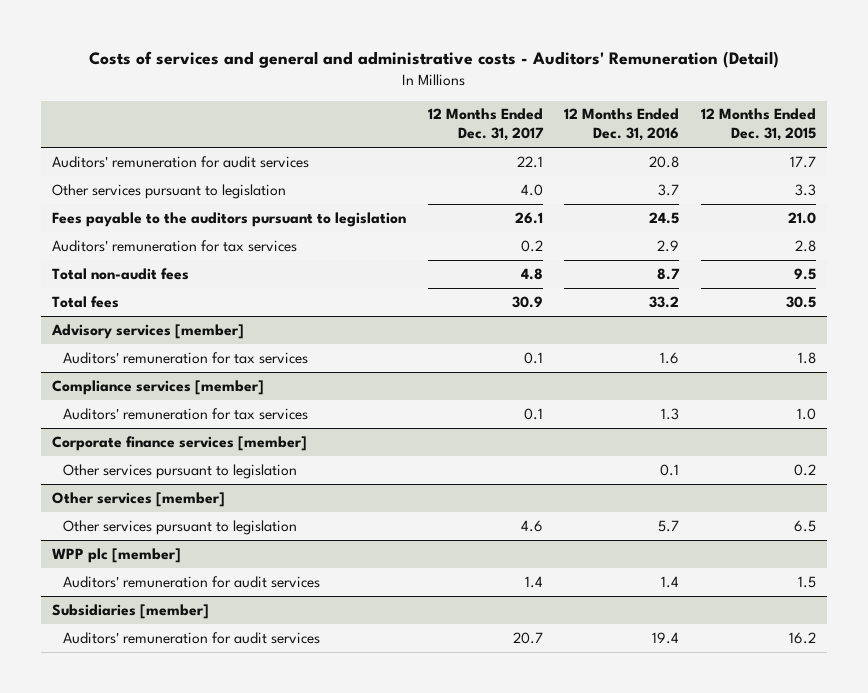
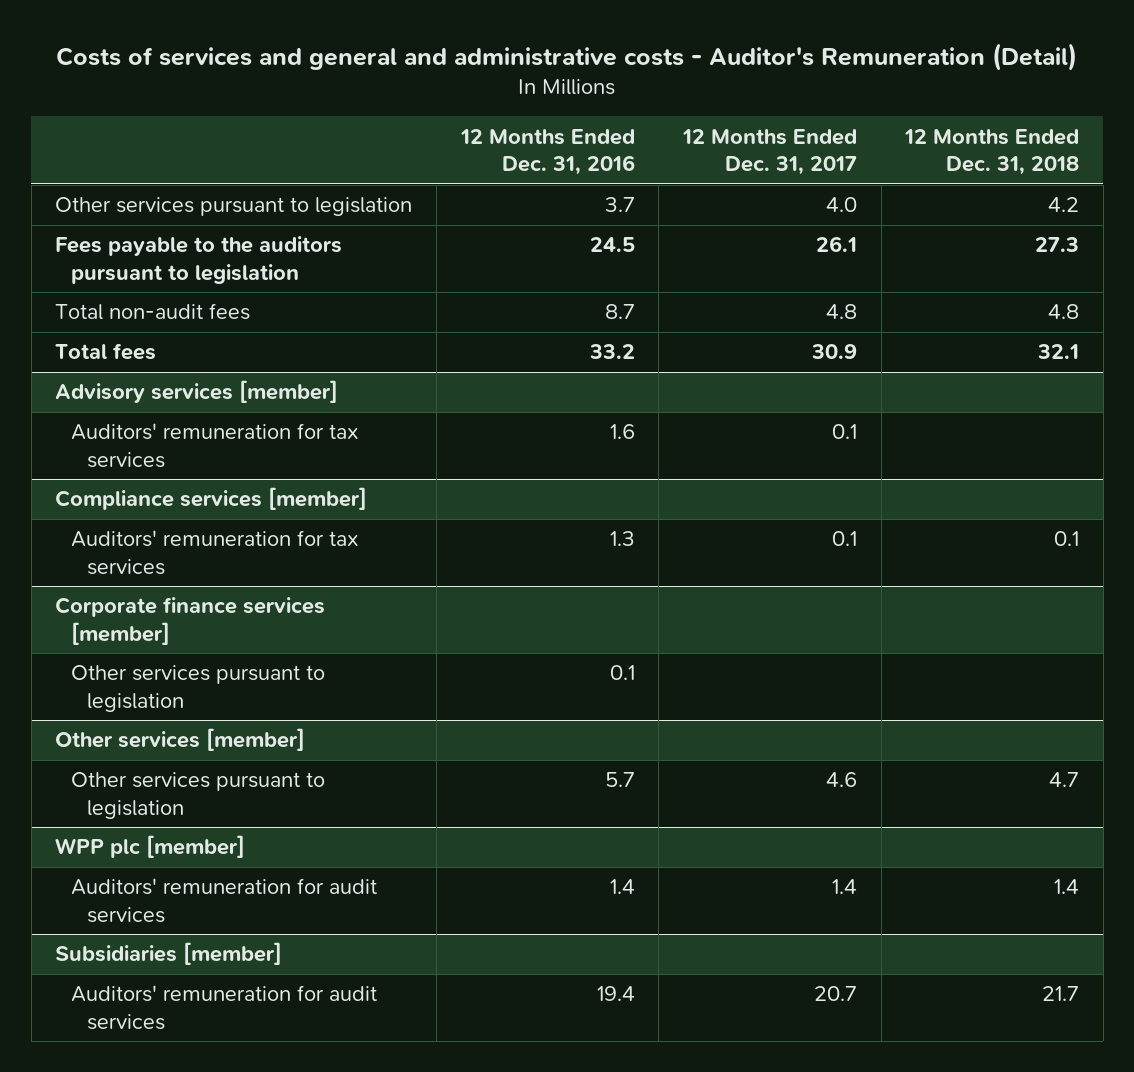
[88,51,779,69] Costs of services and general and administrative costs - Auditors' Remuneration (Detail) -> [56,42,1078,71] Costs of services and general and administrative costs - Auditor's Remuneration (Detail)
[701,108,817,142] 12 Months Ended Dec. 31, 2015 -> none
none -> [904,128,1080,175] 12 Months Ended Dec. 31, 2018
[51,155,309,168] Auditors' remuneration for audit services -> none
[51,239,297,252] Auditors' remuneration for tax services -> none

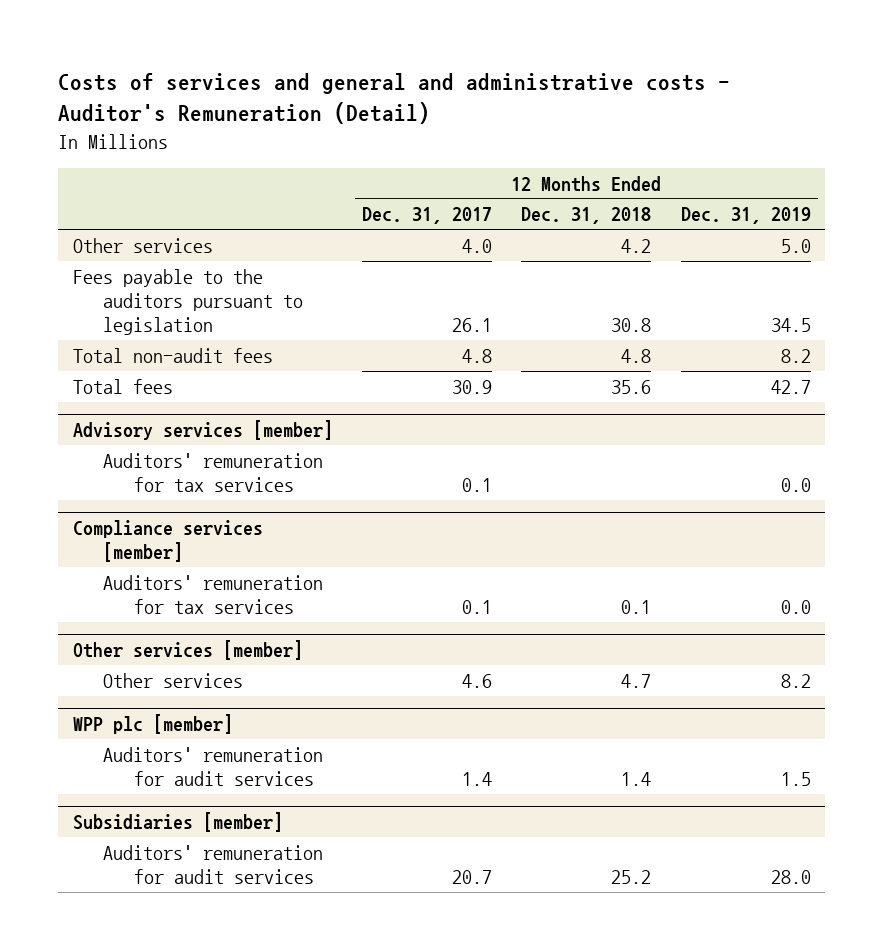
[459,128,635,175] 12 Months Ended Dec. 31, 2016 -> none
none -> [680,207,811,225] Dec. 31, 2019
[55,197,413,217] Other services pursuant to legislation -> [72,237,213,253] Other services
[1035,237,1080,253] 27.3 -> [611,317,652,332] 30.8
[1037,344,1080,360] 32.1 -> [611,379,652,394] 35.6
[55,597,326,645] Corporate finance services [member] -> none
[71,665,326,712] Other services pursuant to legislation -> none
[71,772,326,819] Other services pursuant to legislation -> [103,672,244,688] Other services
[1042,986,1080,1002] 21.7 -> [611,869,652,884] 25.2

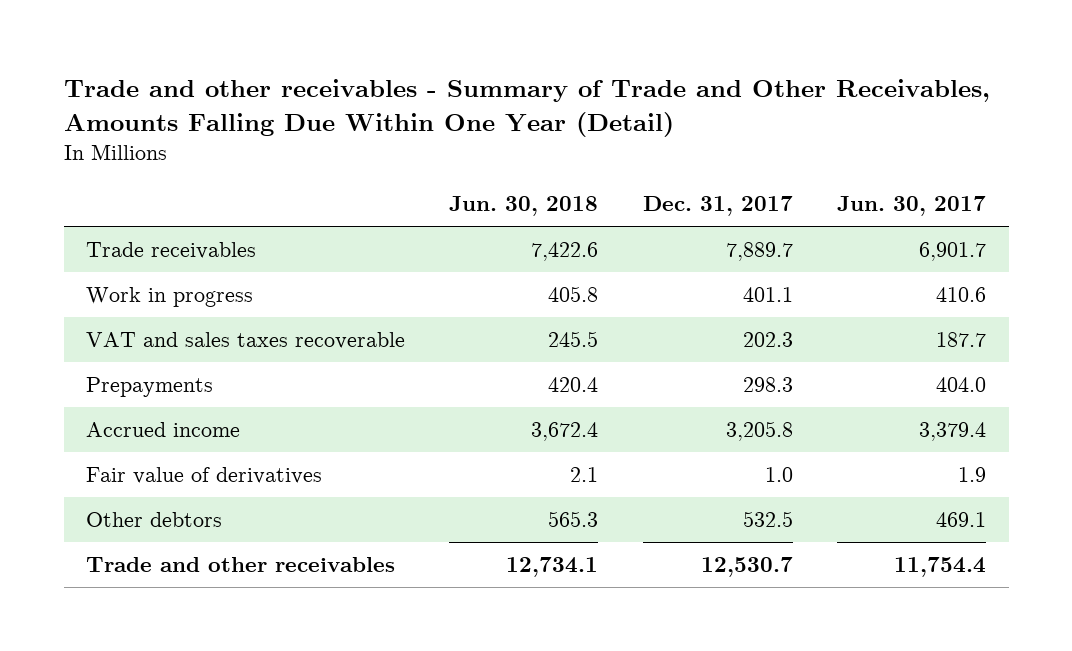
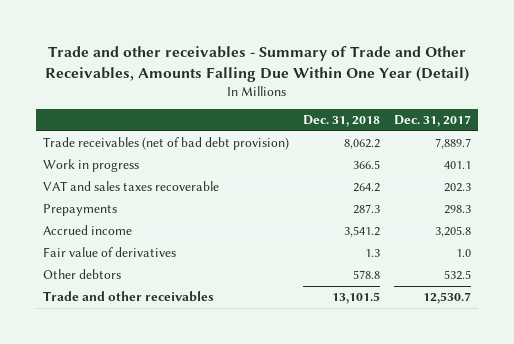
[449,196,599,217] Jun. 30, 2018 -> none
[837,196,987,217] Jun. 30, 2017 -> none
none -> [303,115,381,128] Dec. 31, 2018
[85,241,256,259] Trade receivables -> [43,137,290,151] Trade receivables (net of bad debt provision)

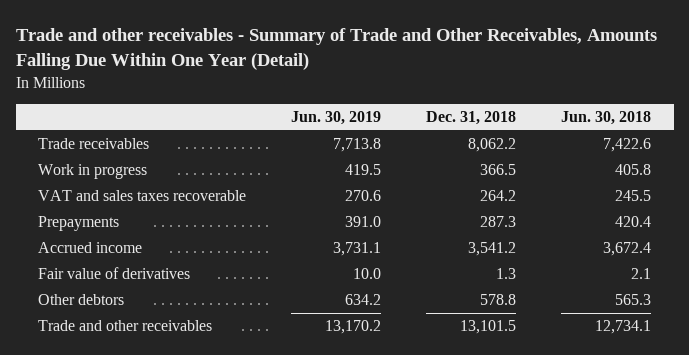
[393,115,471,128] Dec. 31, 2017 -> none
none -> [291,111,382,126] Jun. 30, 2019
none -> [561,111,652,126] Jun. 30, 2018
[43,137,290,151] Trade receivables (net of bad debt provision) -> [38,138,150,150] Trade receivables

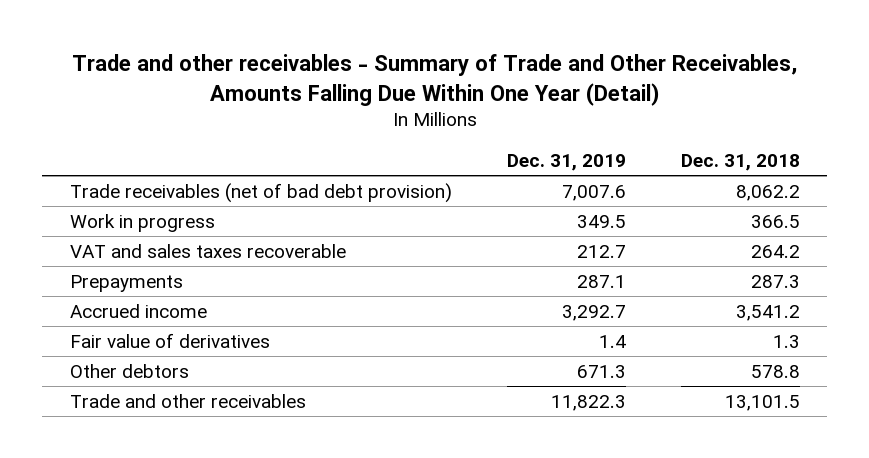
[291,111,382,126] Jun. 30, 2019 -> none
[561,111,652,126] Jun. 30, 2018 -> none
none -> [506,153,626,171] Dec. 31, 2019
[38,138,150,150] Trade receivables -> [69,182,452,203] Trade receivables (net of bad debt provision)

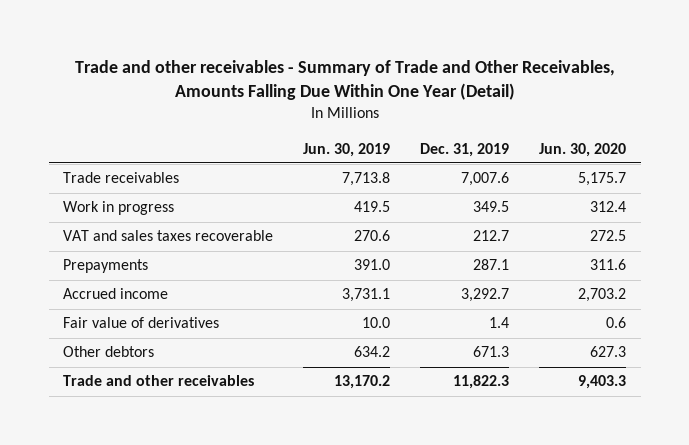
[680,153,800,171] Dec. 31, 2018 -> none
none -> [303,142,391,157] Jun. 30, 2019
none -> [538,142,626,157] Jun. 30, 2020
[69,182,452,203] Trade receivables (net of bad debt provision) -> [63,172,180,184] Trade receivables

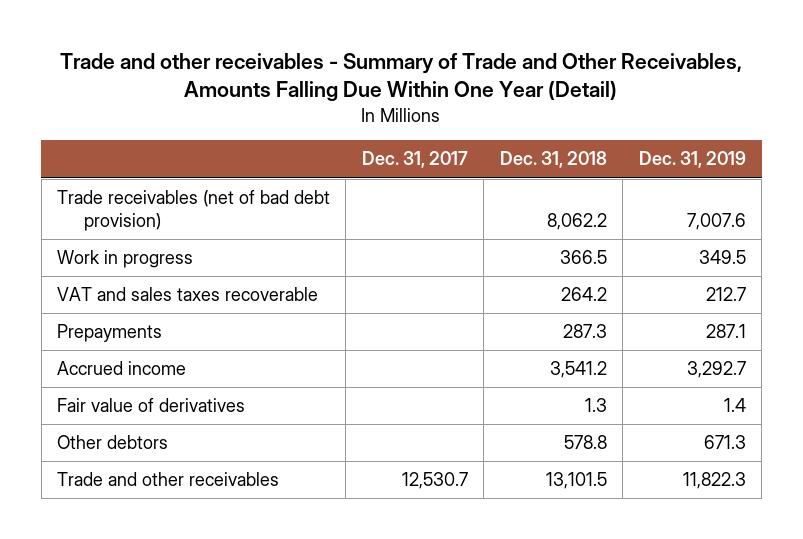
[303,142,391,157] Jun. 30, 2019 -> none
[538,142,626,157] Jun. 30, 2020 -> none
none -> [361,151,468,169] Dec. 31, 2017
none -> [499,151,607,169] Dec. 31, 2018
[63,172,180,184] Trade receivables -> [56,190,330,232] Trade receivables (net of bad debt provision)

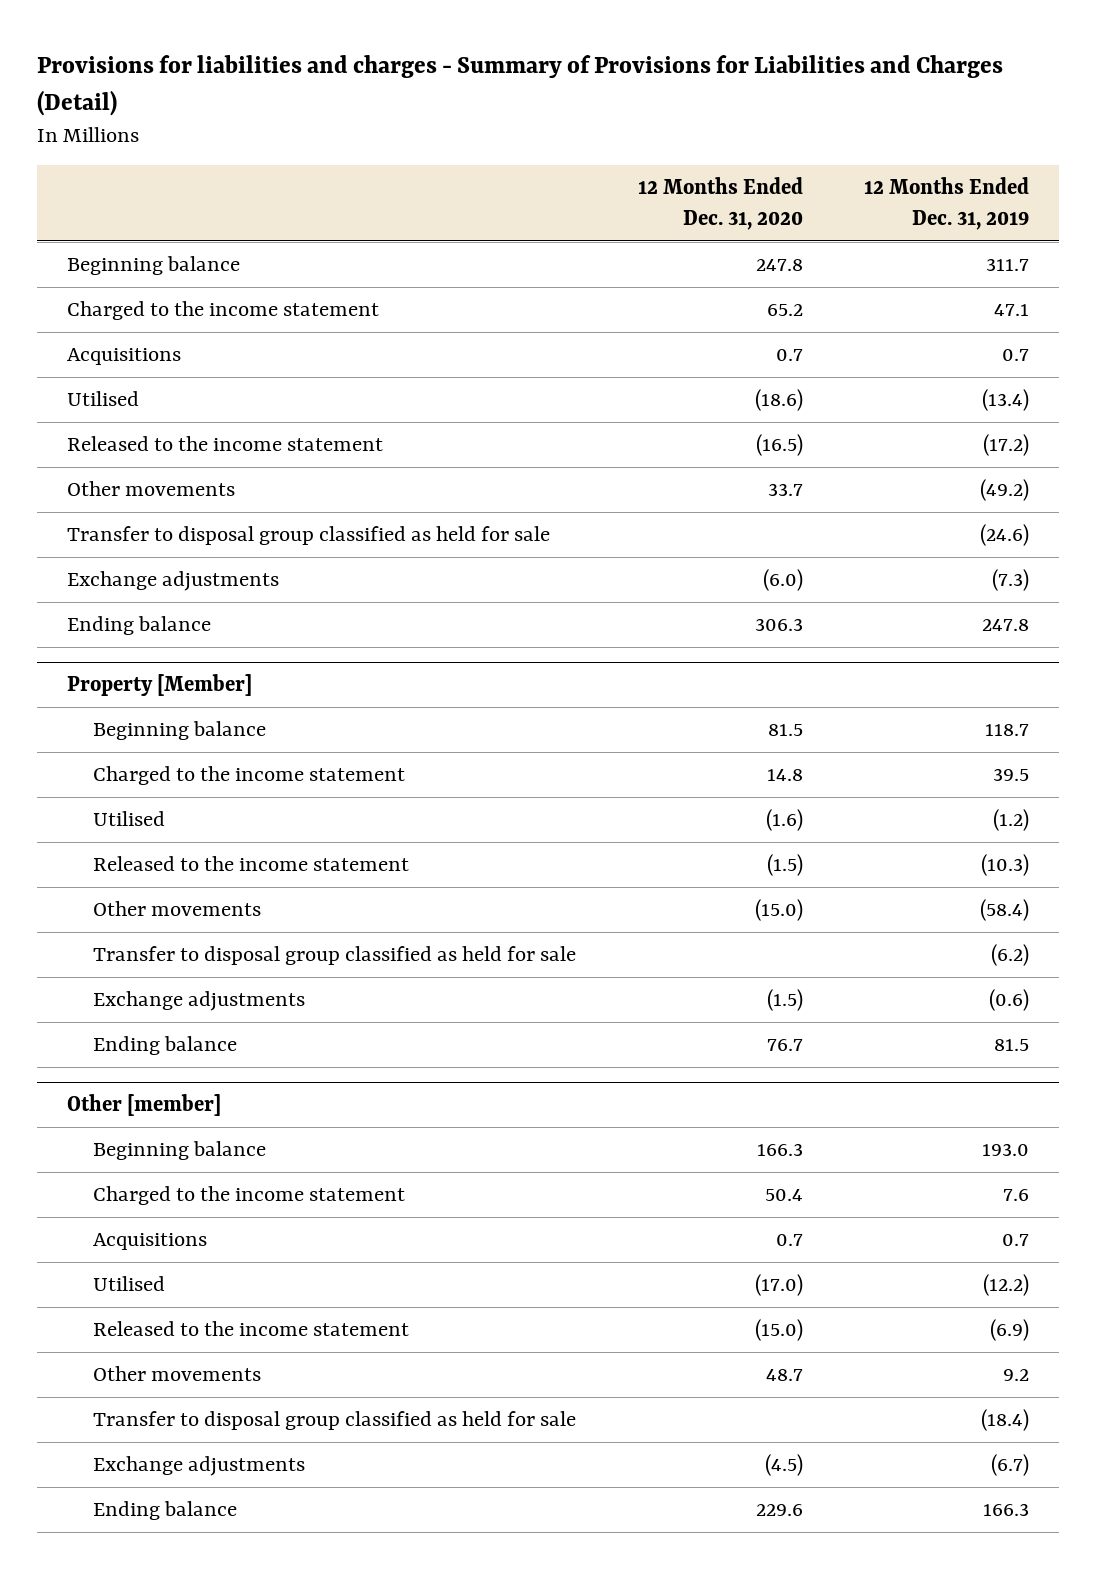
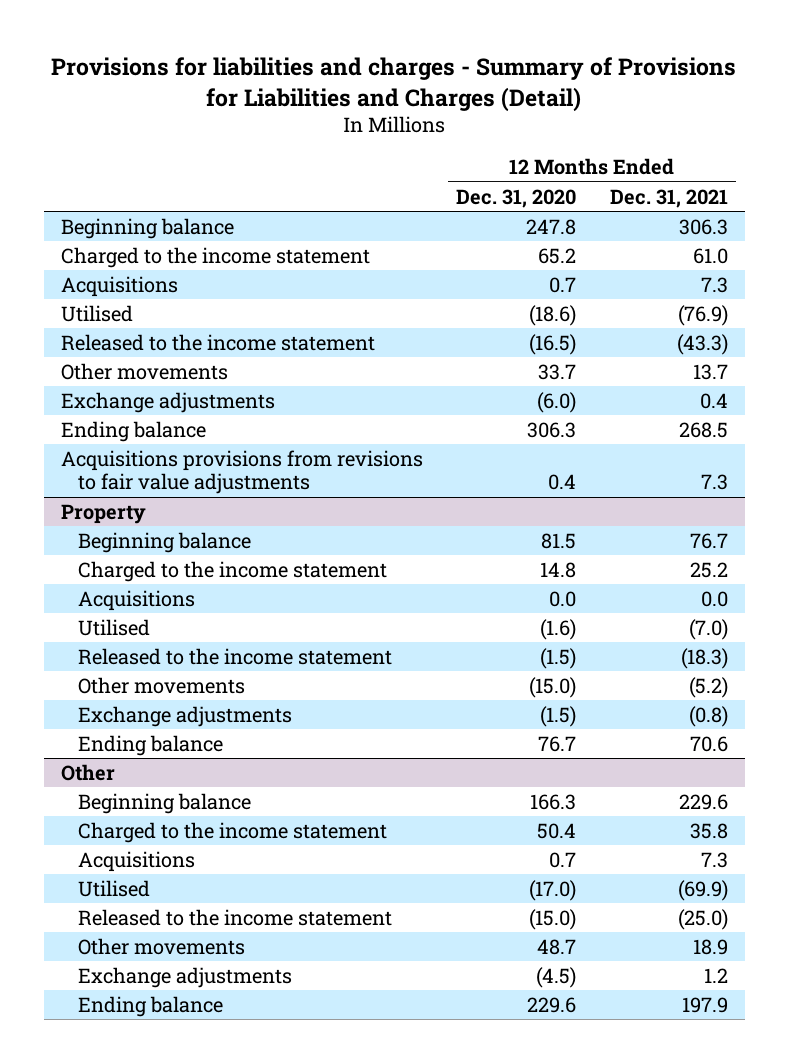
[863,177,1029,230] 12 Months Ended Dec. 31, 2019 -> none
none -> [610,188,729,208] Dec. 31, 2021
[67,526,551,546] Transfer to disposal group classified as held for sale -> none
none -> [60,449,423,495] Acquisitions provisions from revisions to fair value adjustments
[67,674,253,697] Property [Member] -> [60,503,146,524] Property
none -> [77,589,195,611] Acquisitions
[93,946,577,966] Transfer to disposal group classified as held for sale -> none
[67,1094,222,1117] Other [member] -> [60,763,115,781] Other
[93,1411,577,1431] Transfer to disposal group classified as held for sale -> none

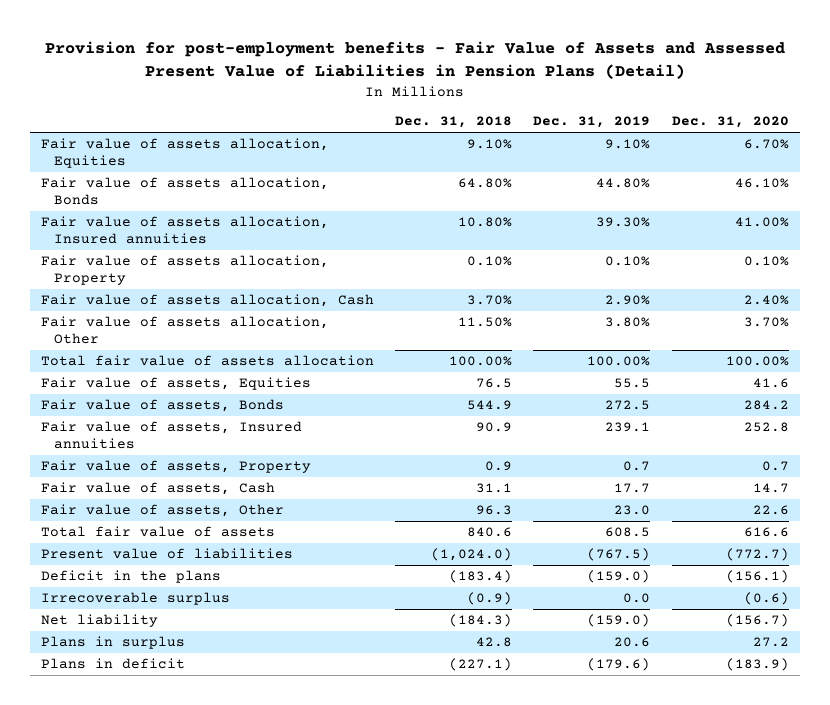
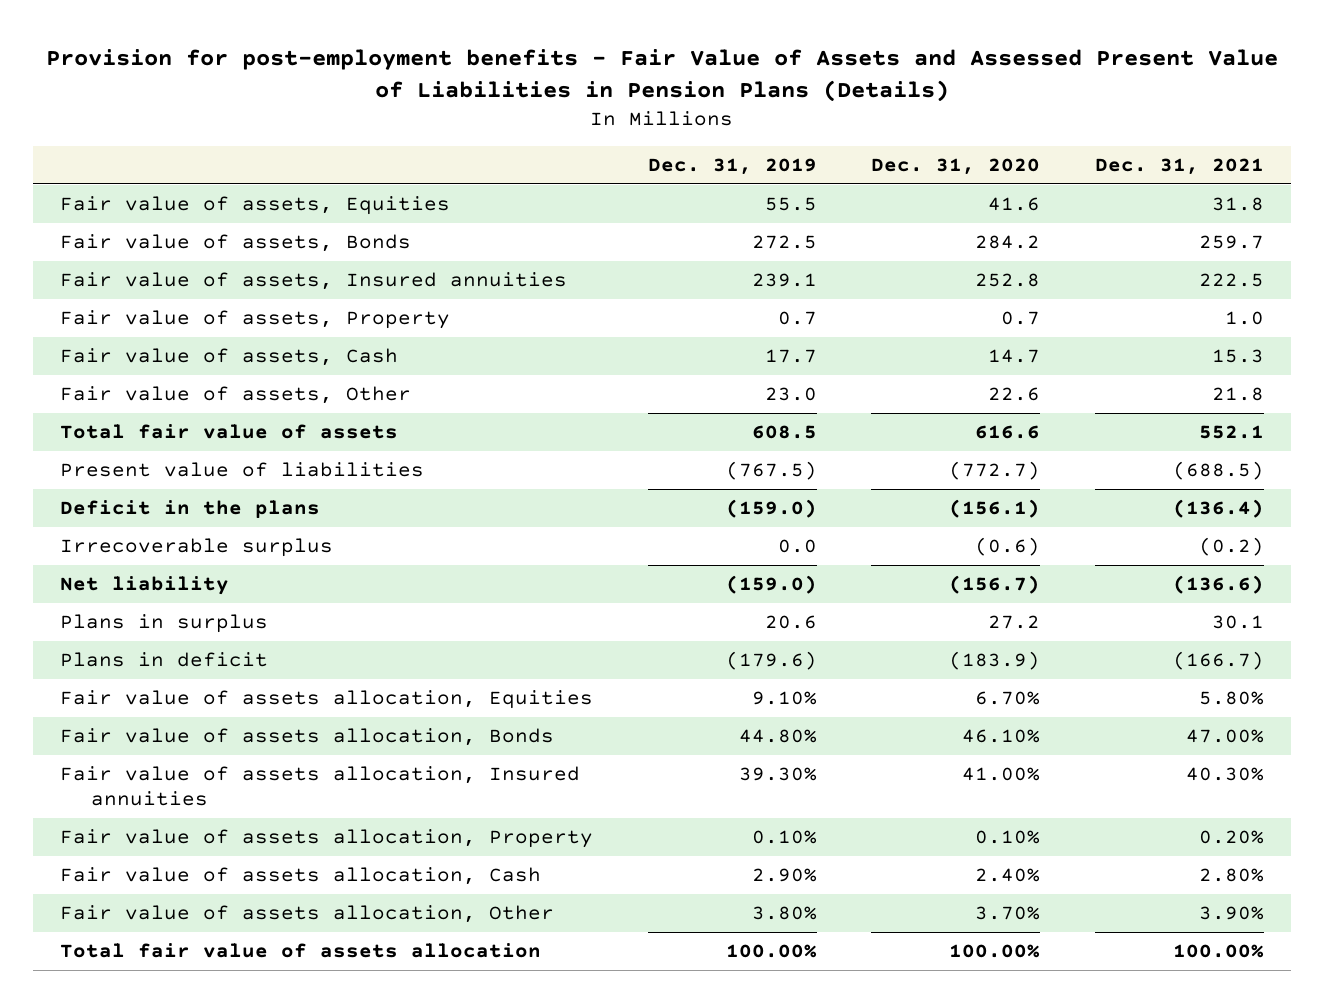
[44,40,785,79] Provision for post-employment benefits - Fair Value of Assets and Assessed Present Value of Liabilities in Pension Plans (Detail) -> [45,48,1278,103] Provision for post-employment benefits - Fair Value of Assets and Assessed Present Value of Liabilities in Pension Plans (Details)
[395,116,513,129] Dec. 31, 2018 -> none
none -> [1094,158,1264,176] Dec. 31, 2021
[40,138,329,169] Fair value of assets allocation, Equities -> [59,690,593,710] Fair value of assets allocation, Equities
[40,177,329,206] Fair value of assets allocation, Bonds -> [59,728,554,747] Fair value of assets allocation, Bonds
[40,216,329,245] Fair value of assets allocation, Insured annuities -> [59,766,580,807] Fair value of assets allocation, Insured annuities
[40,255,329,286] Fair value of assets allocation, Property -> [59,829,593,849] Fair value of assets allocation, Property
[40,294,374,308] Fair value of assets allocation, Cash -> [59,867,541,886] Fair value of assets allocation, Cash
[40,316,329,345] Fair value of assets allocation, Other -> [59,905,554,924] Fair value of assets allocation, Other
[40,355,374,367] Total fair value of assets allocation -> [59,943,541,959] Total fair value of assets allocation

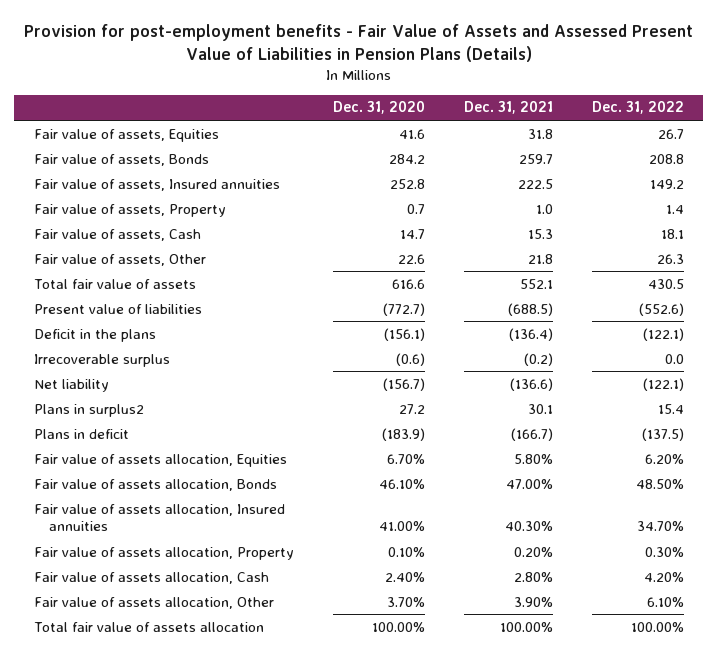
[647,158,817,176] Dec. 31, 2019 -> none
none -> [591,101,684,115] Dec. 31, 2022
[59,614,268,634] Plans in surplus -> [33,403,144,417] Plans in surplus2

